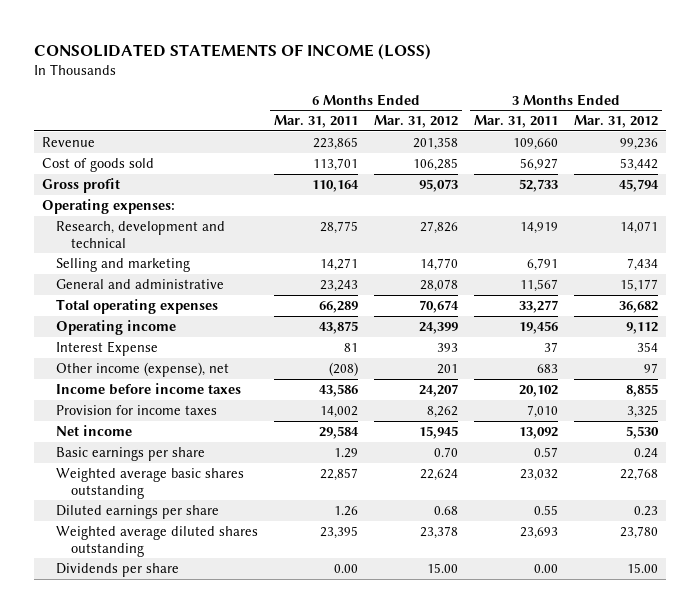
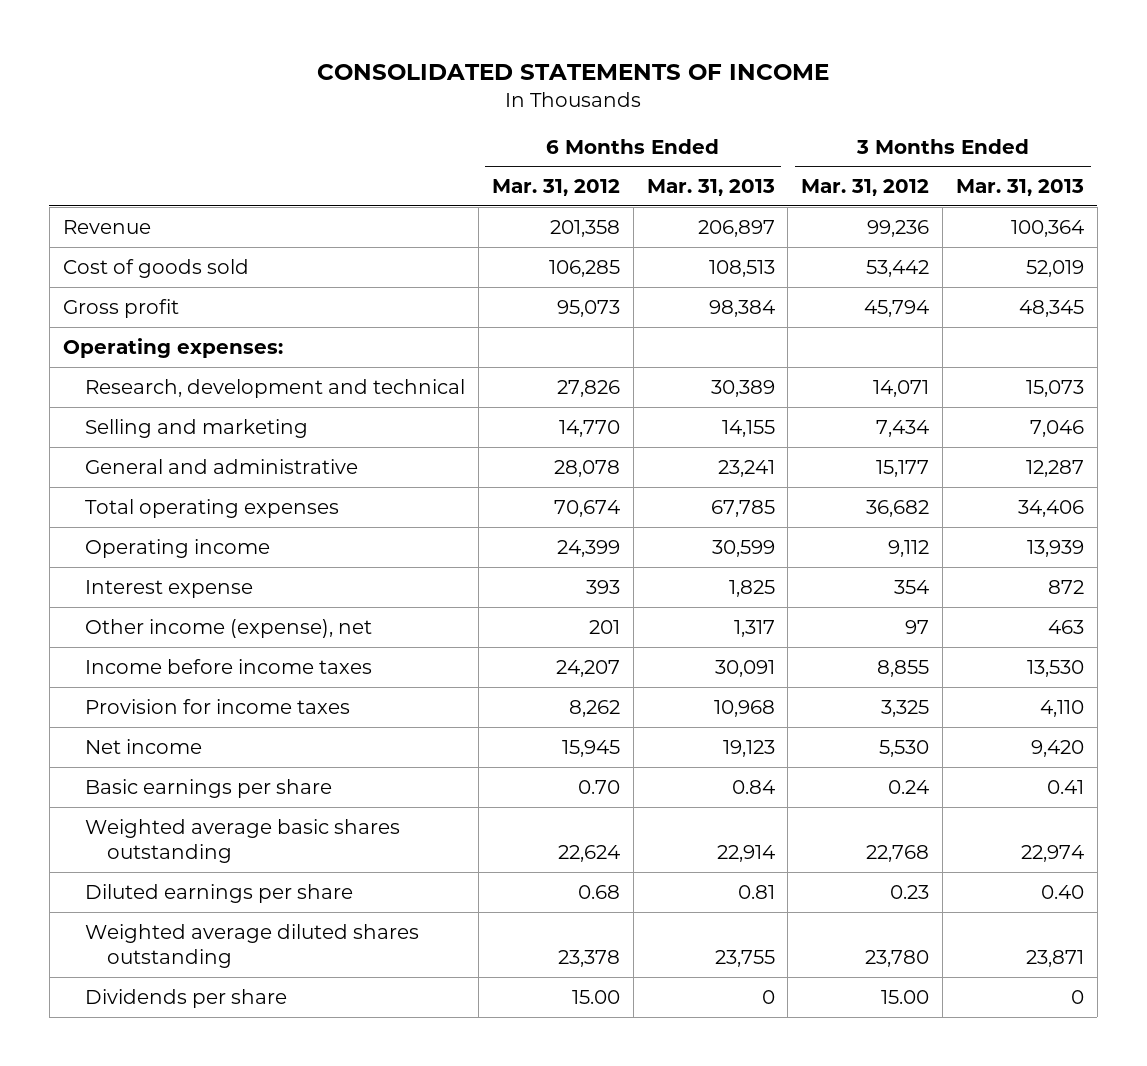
[34,44,432,61] CONSOLIDATED STATEMENTS OF INCOME (LOSS) -> [317,64,830,81] CONSOLIDATED STATEMENTS OF INCOME
[274,115,359,129] Mar. 31, 2011 -> none
[474,115,559,129] Mar. 31, 2011 -> none
none -> [646,179,775,197] Mar. 31, 2013
none -> [956,179,1085,197] Mar. 31, 2013
[56,340,159,356] Interest Expense -> [84,579,253,598] Interest expense

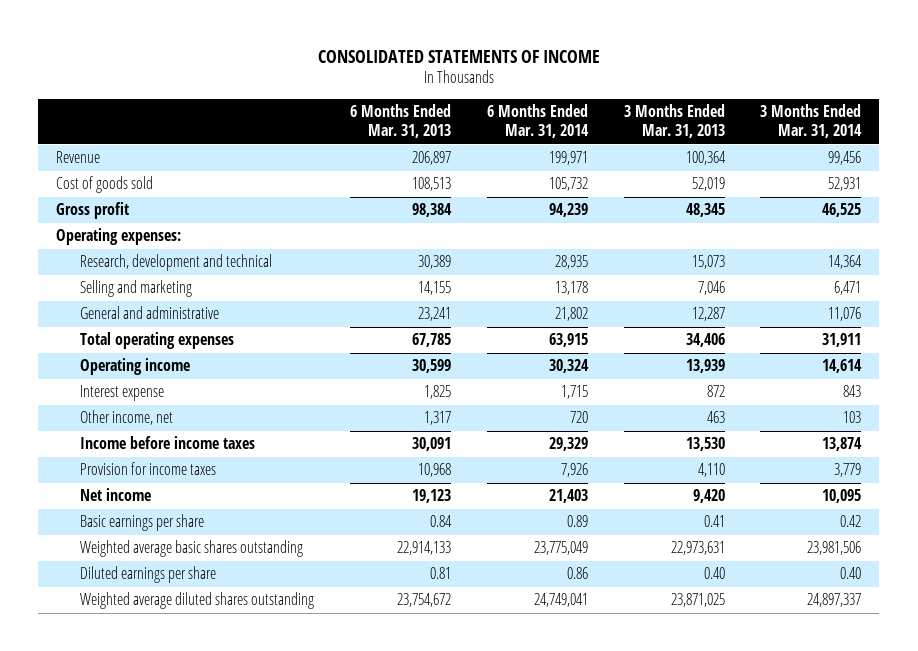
[491,179,620,197] Mar. 31, 2012 -> none
[801,179,930,197] Mar. 31, 2012 -> none
none -> [486,104,589,139] 6 Months Ended Mar. 31, 2014
none -> [760,104,863,139] 3 Months Ended Mar. 31, 2014
[84,618,372,638] Other income (expense), net -> [80,410,174,426] Other income, net
[716,845,775,863] 22,914 -> [397,541,452,556] 22,914,133
[1021,845,1085,863] 22,974 -> [670,541,725,556] 22,973,631
[84,988,287,1008] Dividends per share -> none
[714,950,775,968] 23,755 -> [397,593,452,608] 23,754,672
[1026,950,1085,968] 23,871 -> [670,593,725,608] 23,871,025

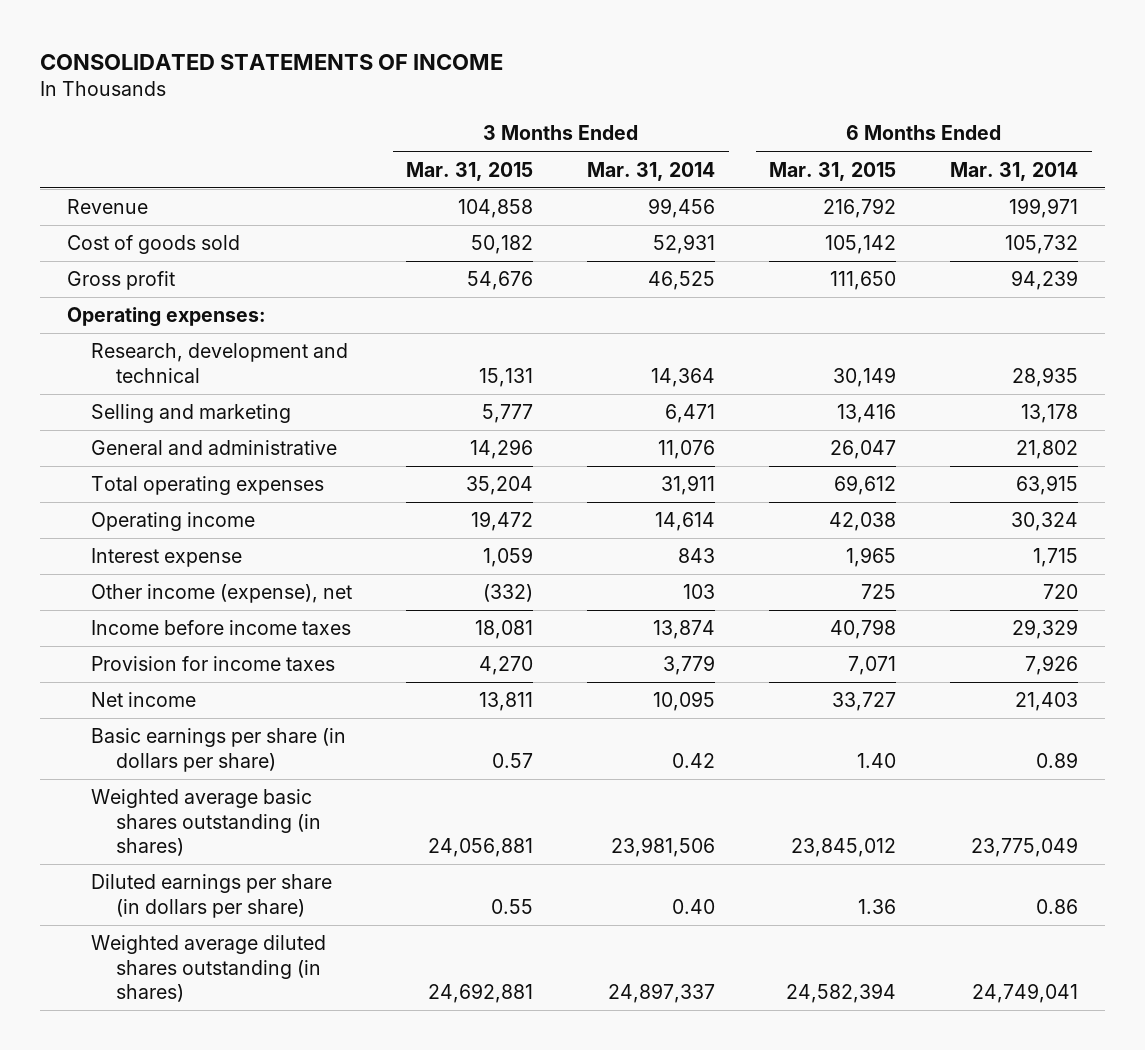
[350,104,452,139] 6 Months Ended Mar. 31, 2013 -> none
[623,104,725,139] 3 Months Ended Mar. 31, 2013 -> none
none -> [406,161,534,181] Mar. 31, 2015
none -> [769,161,897,181] Mar. 31, 2015
[80,410,174,426] Other income, net -> [91,584,353,604] Other income (expense), net
[80,514,205,532] Basic earnings per share -> [91,728,347,772] Basic earnings per share (in dollars per share)
[80,540,304,558] Weighted average basic shares outstanding -> [91,789,321,857] Weighted average basic shares outstanding (in shares)
[80,566,217,584] Diluted earnings per share -> [91,874,333,918] Diluted earnings per share (in dollars per share)
[80,592,315,610] Weighted average diluted shares outstanding -> [91,935,327,1003] Weighted average diluted shares outstanding (in shares)

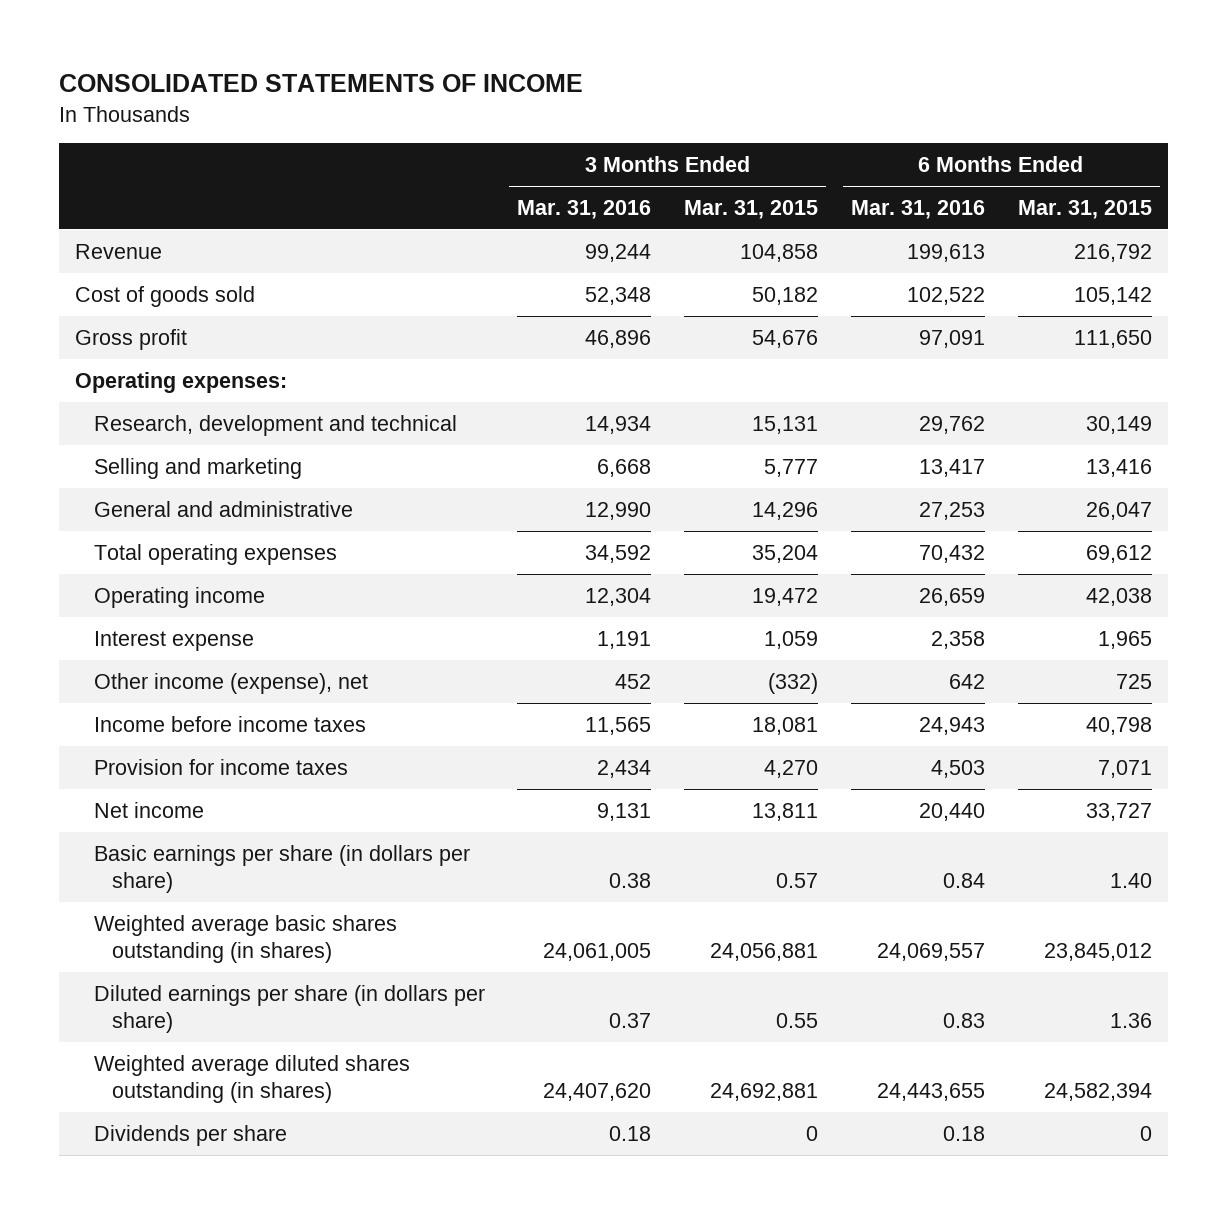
[587,161,716,181] Mar. 31, 2014 -> none
[950,161,1079,181] Mar. 31, 2014 -> none
none -> [517,199,652,219] Mar. 31, 2016
none -> [850,199,985,219] Mar. 31, 2016
none -> [93,1124,287,1146] Dividends per share

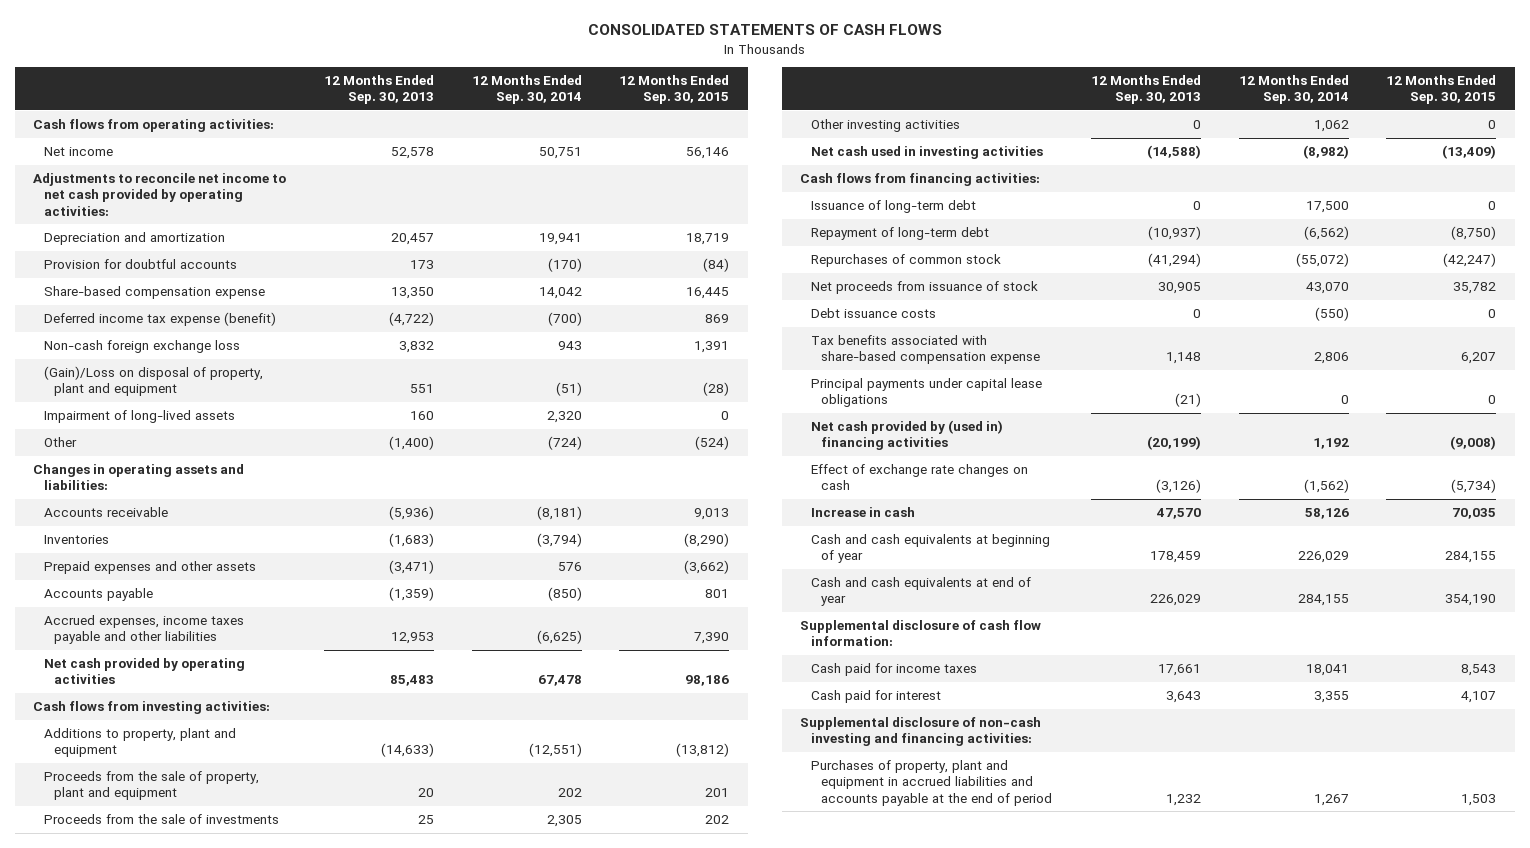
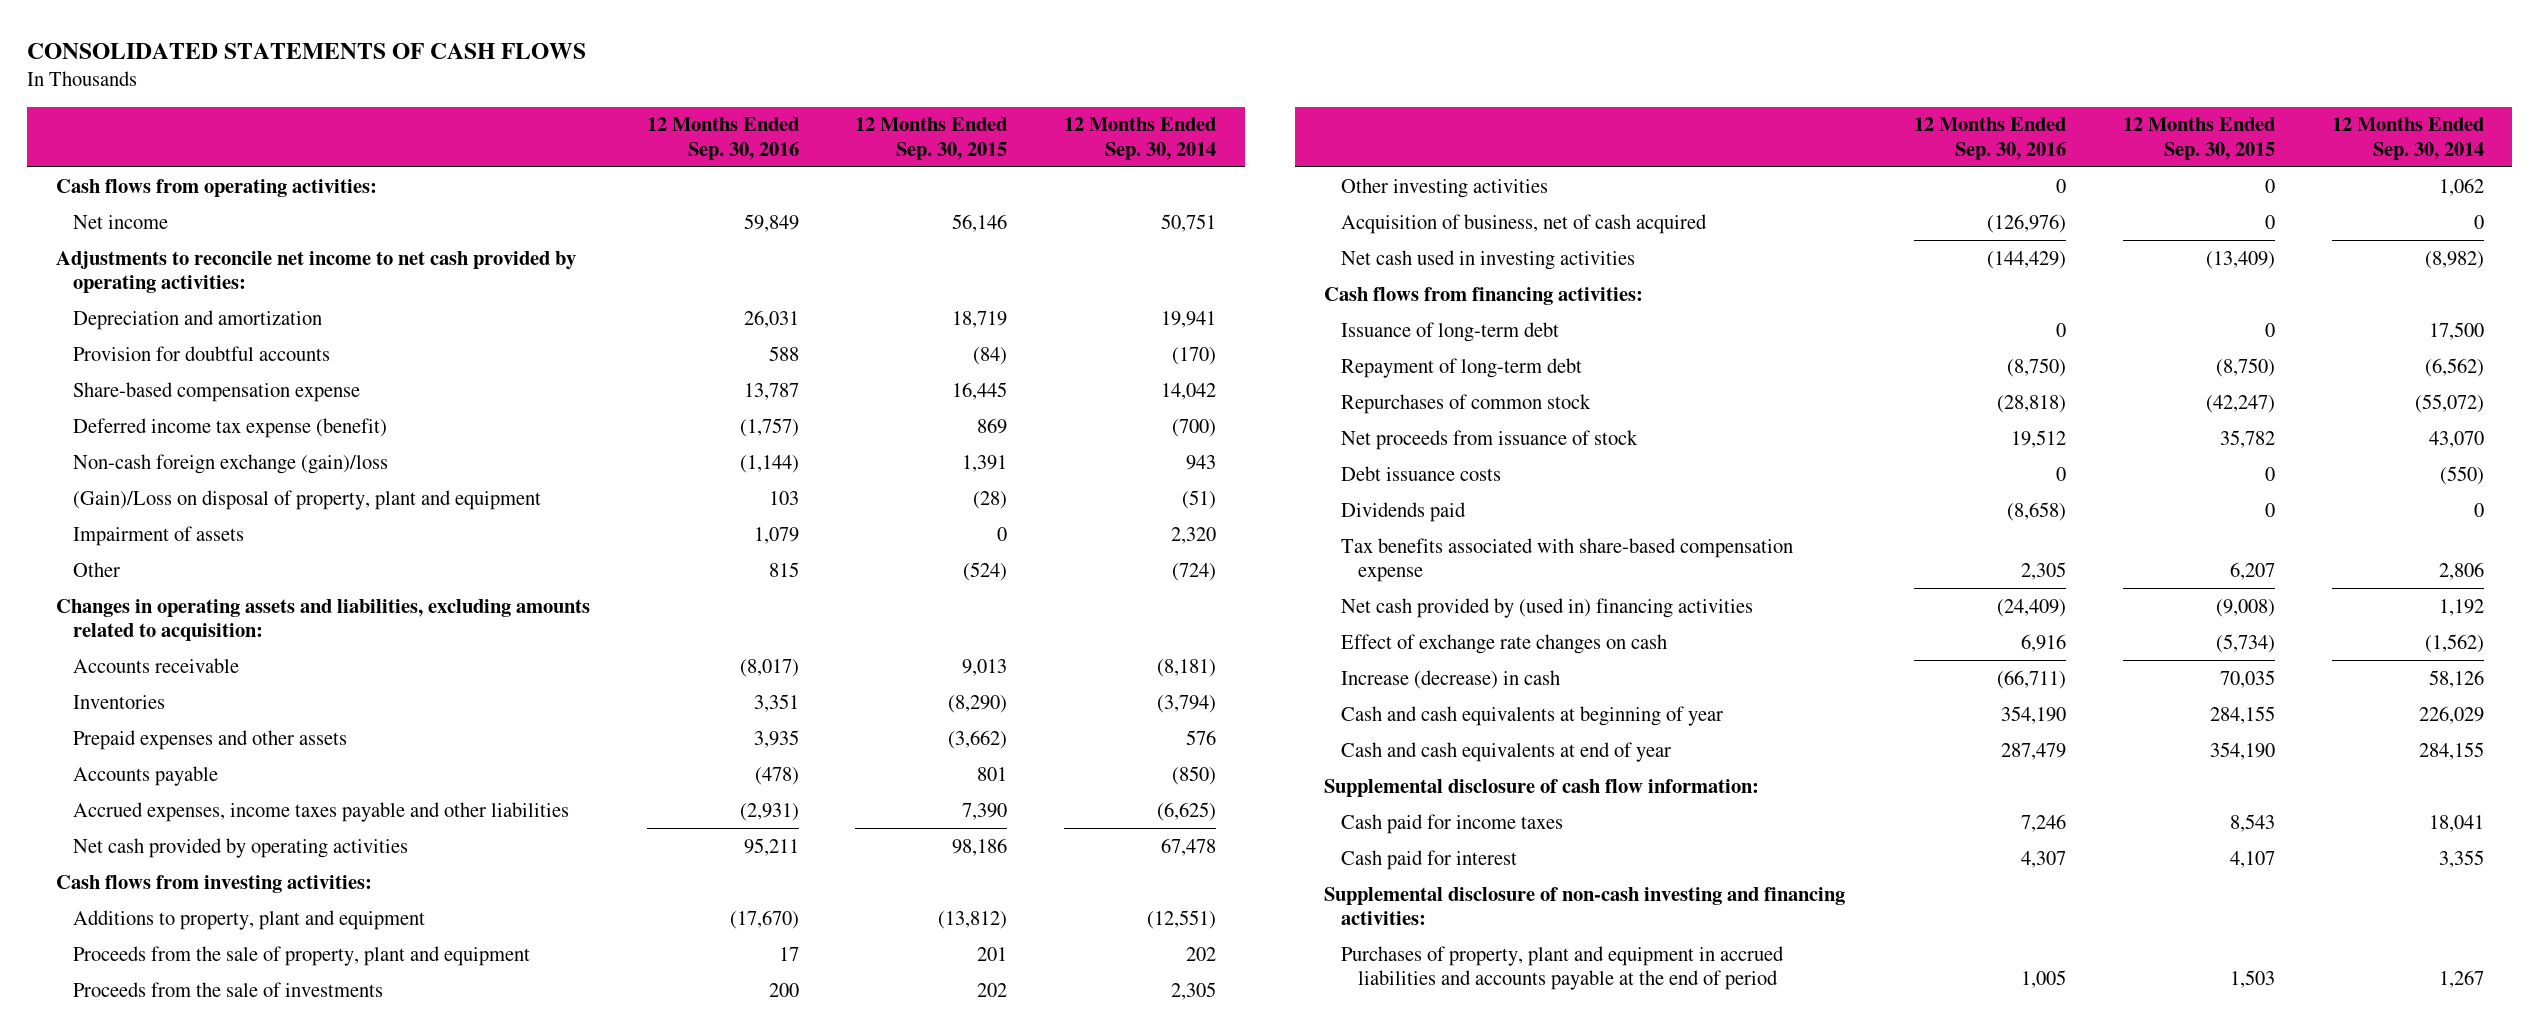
[324,75,435,105] 12 Months Ended Sep. 30, 2013 -> none
none -> [646,117,799,160] 12 Months Ended Sep. 30, 2016
[43,340,240,354] Non-cash foreign exchange loss -> [73,453,389,474] Non-cash foreign exchange (gain)/loss
[43,410,235,424] Impairment of long-lived assets -> [73,525,245,546] Impairment of assets
[33,464,245,491] Changes in operating assets and liabilities: -> [55,598,590,641] Changes in operating assets and liabilities, excluding amounts related to acquisition:
none -> [1341,213,1708,234] Acquisition of business, net of cash acquired
none -> [1341,501,1467,522] Dividends paid
[810,378,1042,408] Principal payments under capital lease obligations -> none
[810,507,915,518] Increase in cash -> [1341,669,1561,689] Increase (decrease) in cash

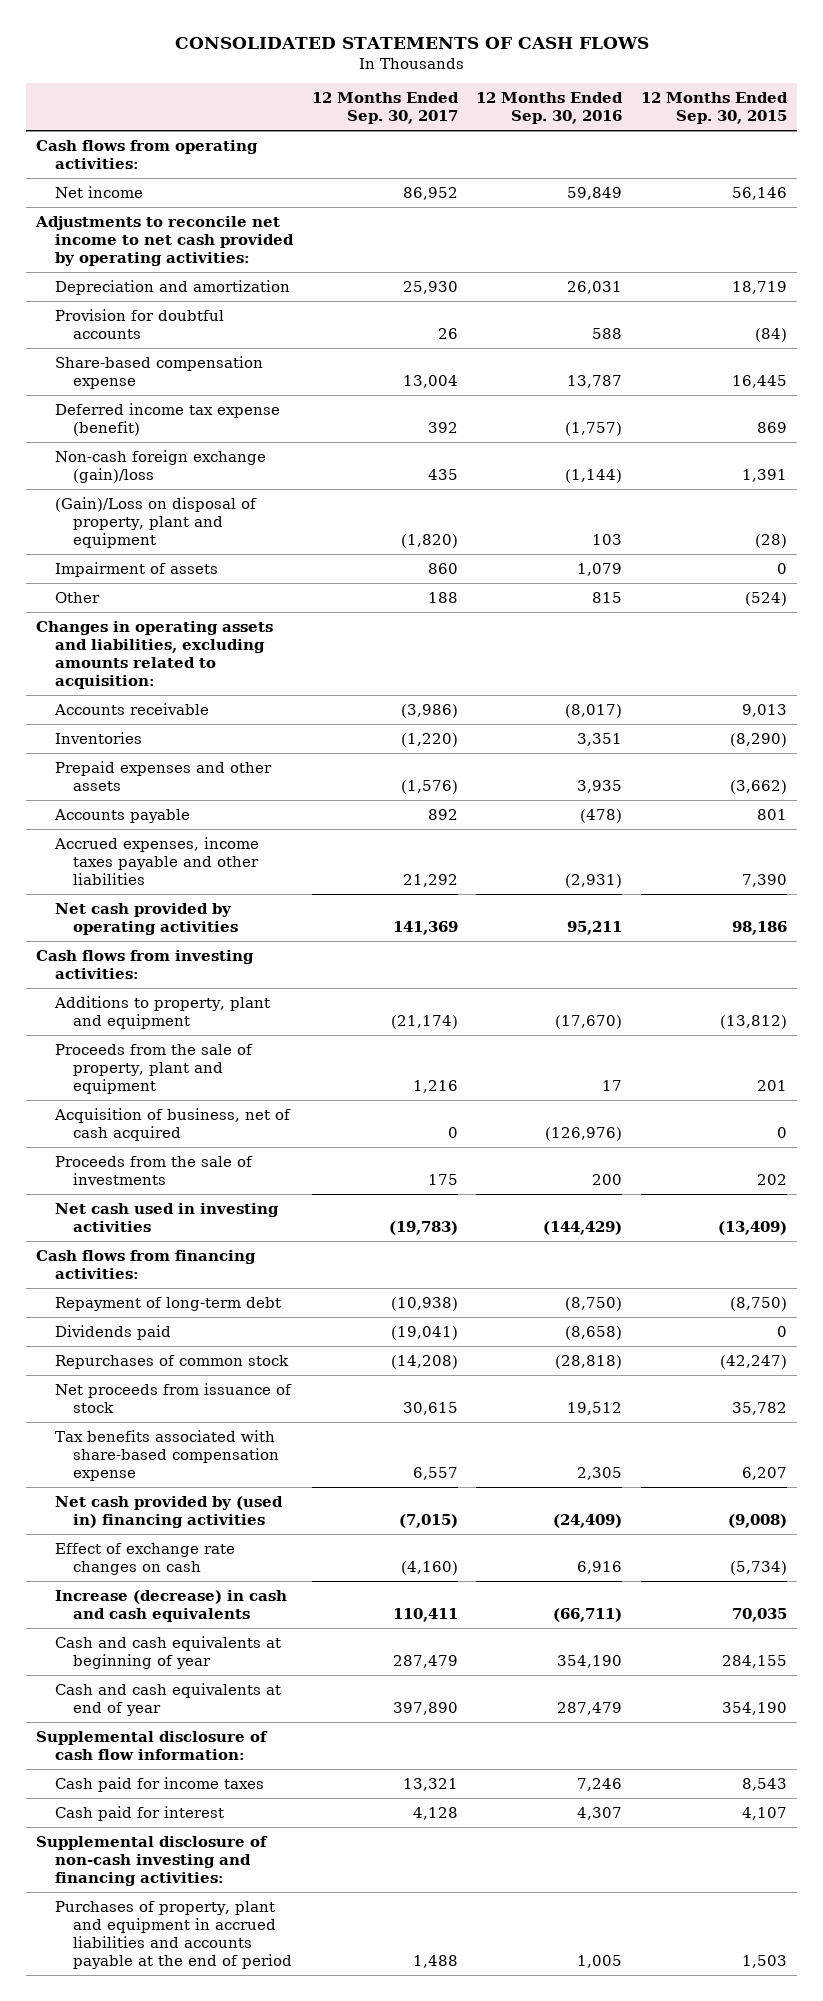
[1064,117,1217,160] 12 Months Ended Sep. 30, 2014 -> none
none -> [311,92,459,125] 12 Months Ended Sep. 30, 2017
[1341,177,1549,198] Other investing activities -> none
[73,981,384,997] Proceeds from the sale of investments -> [54,1155,253,1185] Proceeds from the sale of investments
[1341,321,1560,342] Issuance of long-term debt -> none
[1341,501,1467,522] Dividends paid -> [54,1324,171,1340] Dividends paid
[1341,465,1502,481] Debt issuance costs -> none
[1341,669,1561,689] Increase (decrease) in cash -> [54,1589,287,1622] Increase (decrease) in cash and cash equivalents

